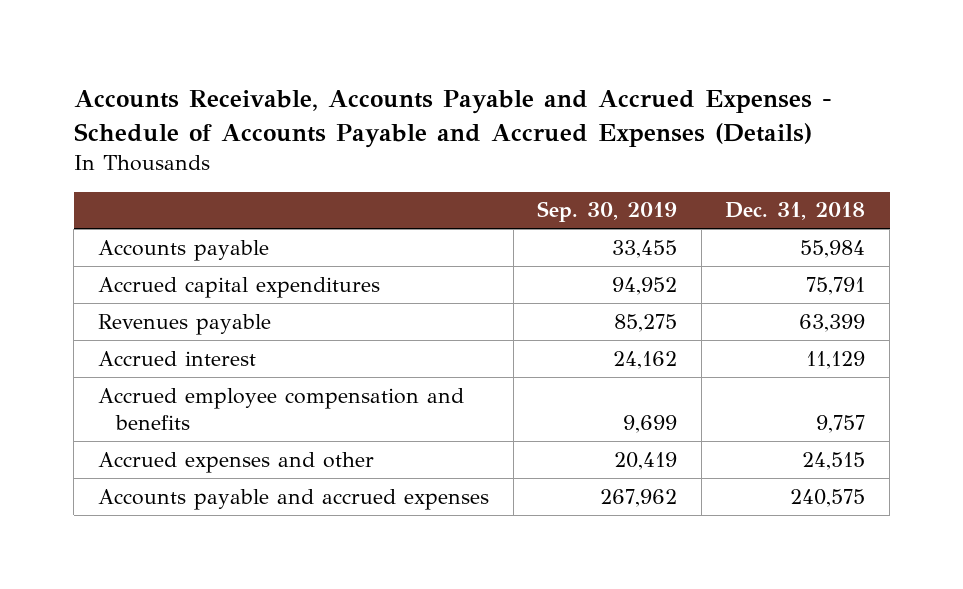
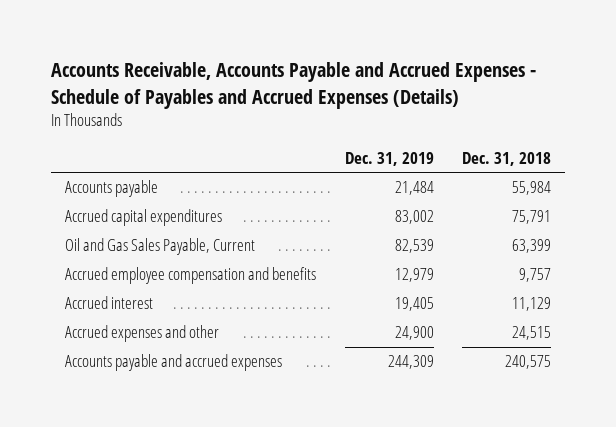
[73,90,832,148] Accounts Receivable, Accounts Payable and Accrued Expenses - Schedule of Accounts Payable and Accrued Expenses (Details) -> [51,62,537,109] Accounts Receivable, Accounts Payable and Accrued Expenses - Schedule of Payables and Accrued Expenses (Details)
[537,201,678,223] Sep. 30, 2019 -> none
none -> [344,151,434,166] Dec. 31, 2019
[97,313,271,335] Revenues payable -> [65,238,256,256] Oil and Gas Sales Payable, Current
[97,350,256,366] Accrued interest -> [65,296,154,310] Accrued interest

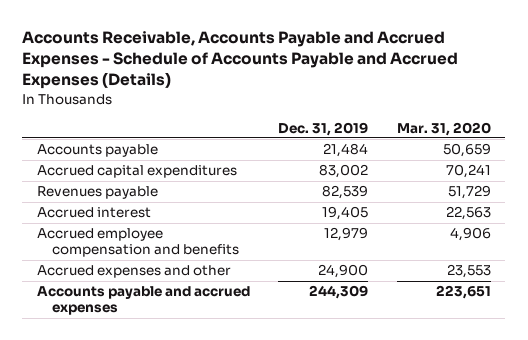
[51,62,537,109] Accounts Receivable, Accounts Payable and Accrued Expenses - Schedule of Payables and Accrued Expenses (Details) -> [22,31,459,90] Accounts Receivable, Accounts Payable and Accrued Expenses - Schedule of Accounts Payable and Accrued Expenses (Details)
[461,151,551,166] Dec. 31, 2018 -> none
none -> [397,121,492,136] Mar. 31, 2020
[65,238,256,256] Oil and Gas Sales Payable, Current -> [36,186,158,200] Revenues payable
[65,267,317,285] Accrued employee compensation and benefits -> [36,228,239,258] Accrued employee compensation and benefits

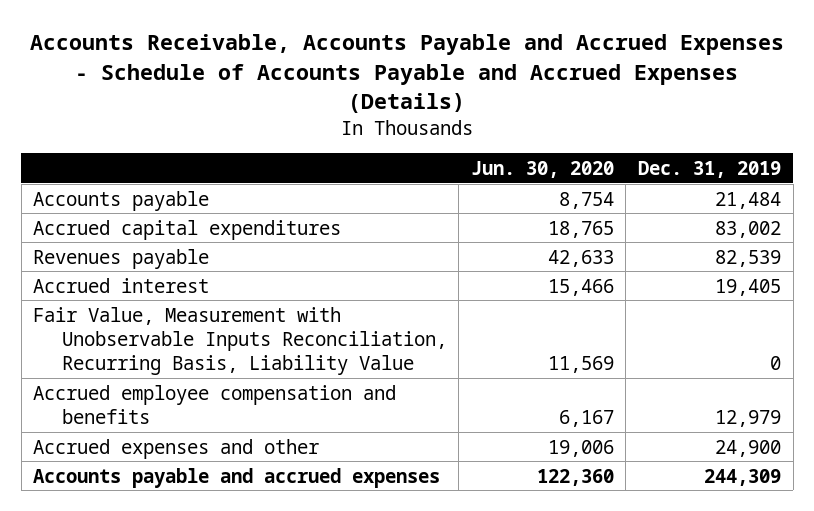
[397,121,492,136] Mar. 31, 2020 -> none
none -> [470,160,614,178] Jun. 30, 2020
none -> [33,306,447,376] Fair Value, Measurement with Unobservable Inputs Reconciliation, Recurring Basis, Liability Value

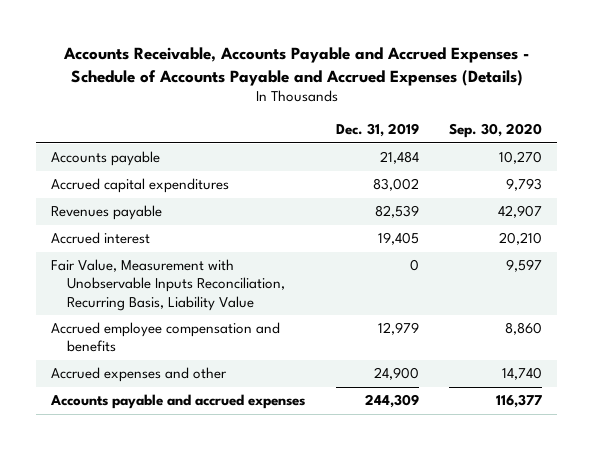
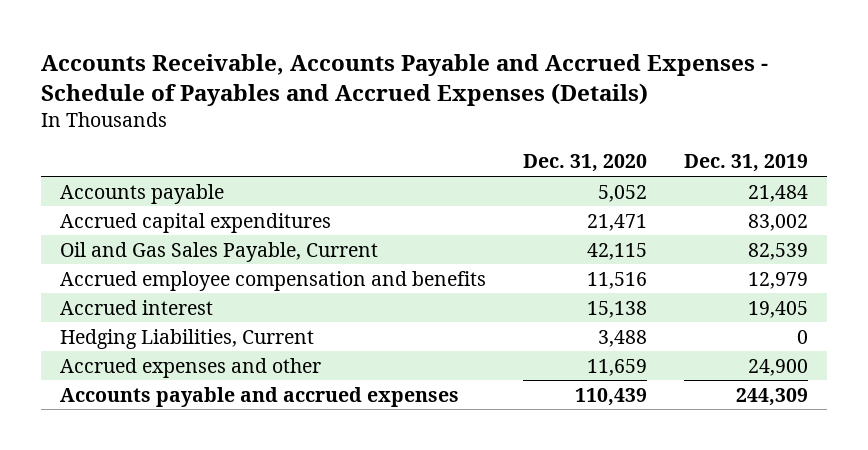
[62,46,529,86] Accounts Receivable, Accounts Payable and Accrued Expenses - Schedule of Accounts Payable and Accrued Expenses (Details) -> [40,54,768,107] Accounts Receivable, Accounts Payable and Accrued Expenses - Schedule of Payables and Accrued Expenses (Details)
[449,123,543,139] Sep. 30, 2020 -> none
none -> [522,154,647,173] Dec. 31, 2020
[50,259,286,311] Fair Value, Measurement with Unobservable Inputs Reconciliation, Recurring Basis, Liability Value -> none
[50,205,162,221] Revenues payable -> [59,241,378,262] Oil and Gas Sales Payable, Current
[50,232,150,245] Accrued interest -> [59,299,213,315] Accrued interest
none -> [59,328,314,349] Hedging Liabilities, Current

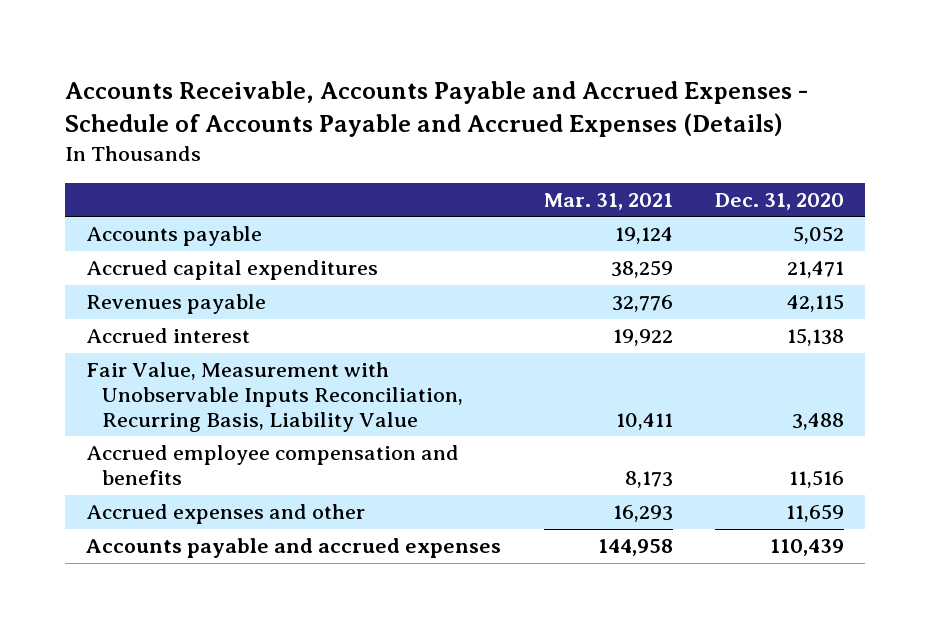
[40,54,768,107] Accounts Receivable, Accounts Payable and Accrued Expenses - Schedule of Payables and Accrued Expenses (Details) -> [65,80,809,138] Accounts Receivable, Accounts Payable and Accrued Expenses - Schedule of Accounts Payable and Accrued Expenses (Details)
[684,154,809,173] Dec. 31, 2019 -> none
none -> [543,192,673,210] Mar. 31, 2021
[59,241,378,262] Oil and Gas Sales Payable, Current -> [86,294,267,315] Revenues payable
[59,328,314,349] Hedging Liabilities, Current -> [86,362,463,433] Fair Value, Measurement with Unobservable Inputs Reconciliation, Recurring Basis, Liability Value
[59,270,486,291] Accrued employee compensation and benefits -> [86,445,460,486] Accrued employee compensation and benefits

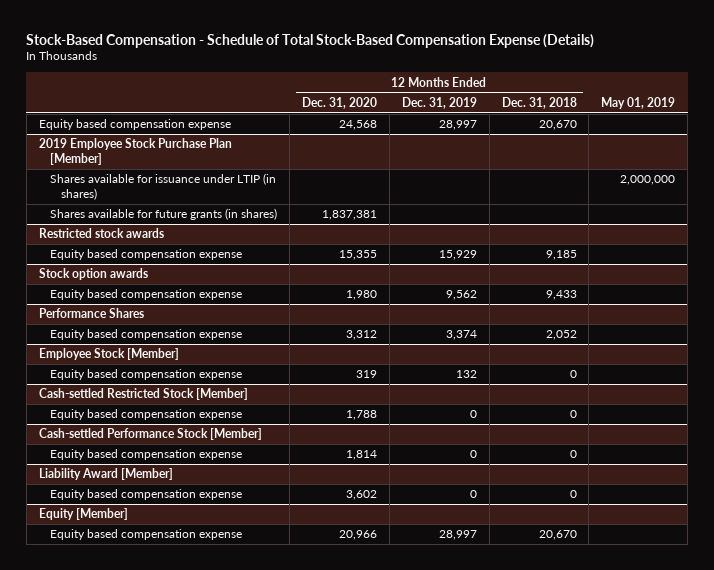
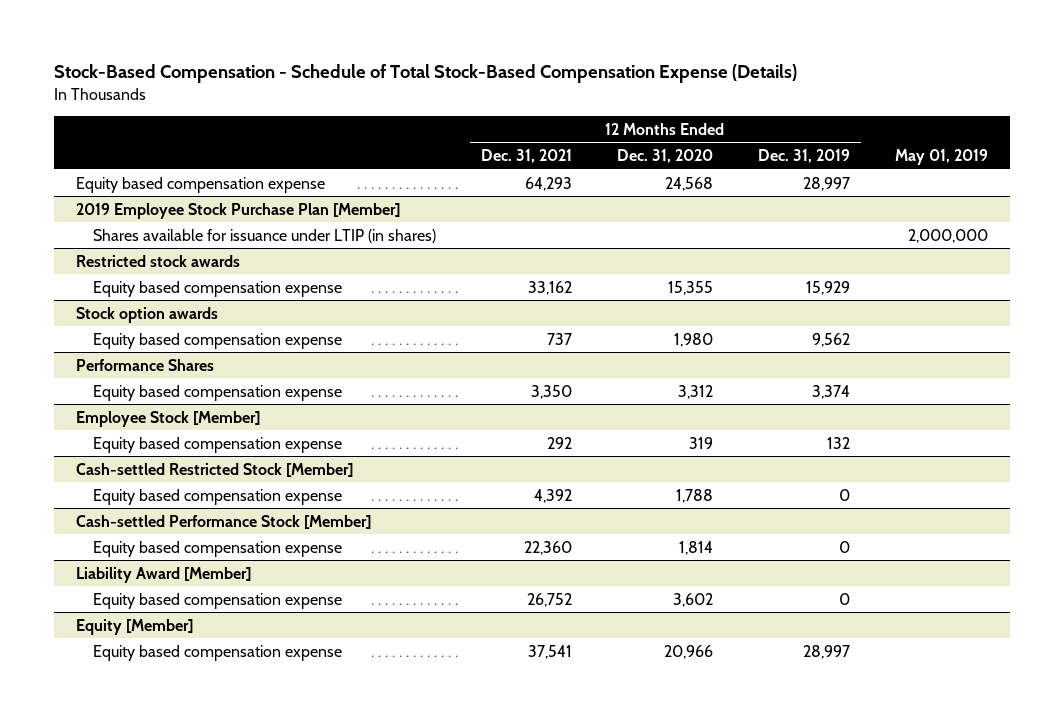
[501,96,577,109] Dec. 31, 2018 -> none
none -> [480,149,572,164] Dec. 31, 2021
[49,208,277,221] Shares available for future grants (in shares) -> none

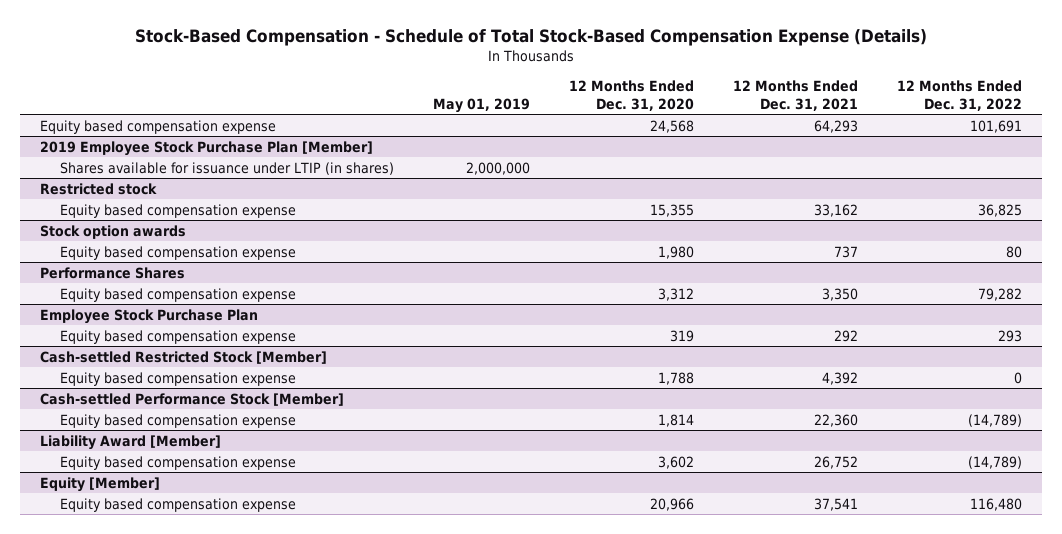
[757,149,850,164] Dec. 31, 2019 -> none
none -> [897,80,1023,111] 12 Months Ended Dec. 31, 2022
[75,254,240,267] Restricted stock awards -> [39,182,157,195] Restricted stock
[75,410,260,427] Employee Stock [Member] -> [39,308,258,324] Employee Stock Purchase Plan

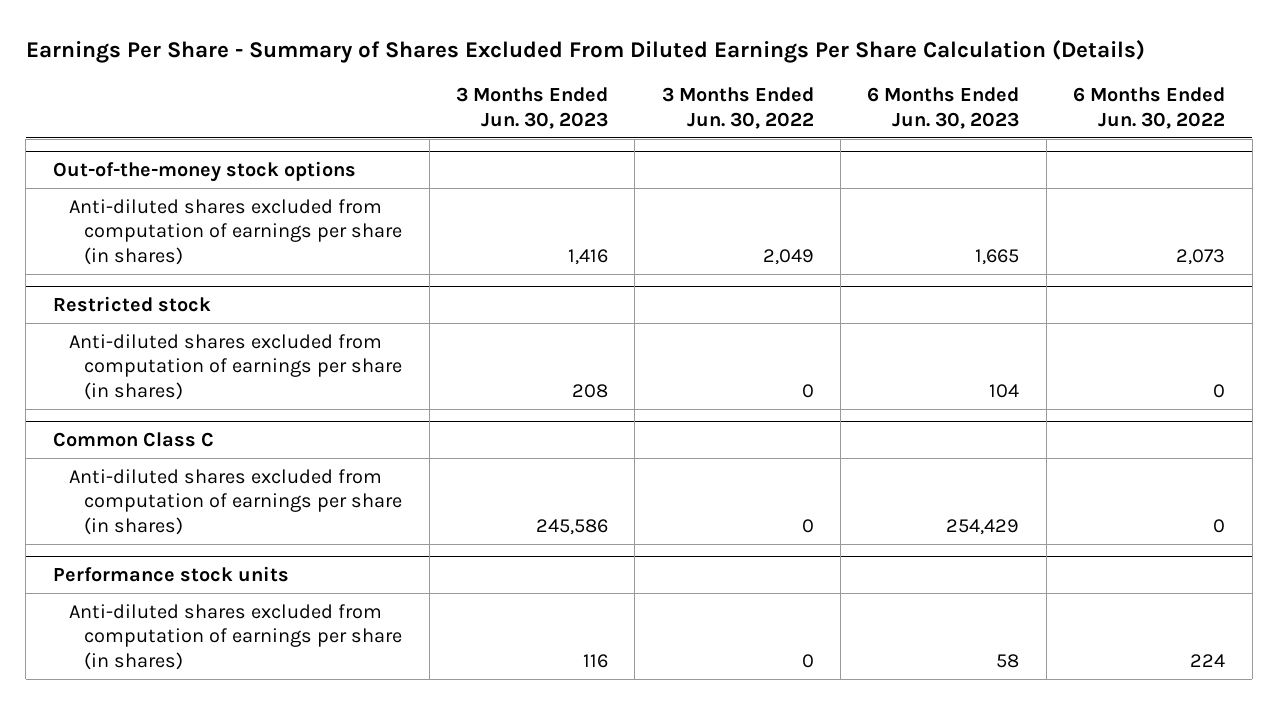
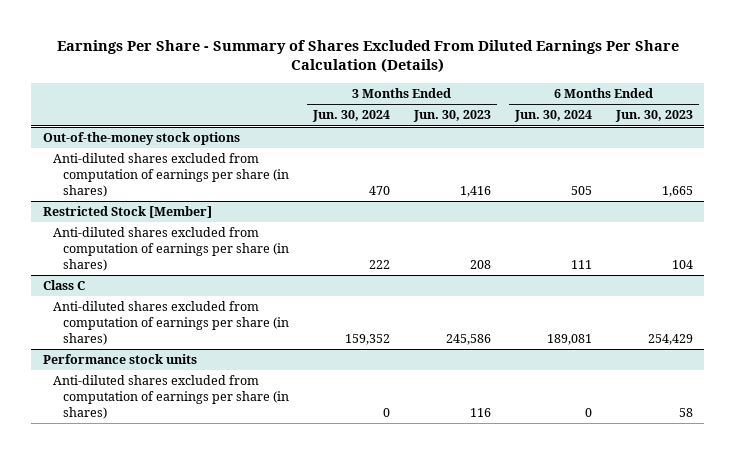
[661,87,814,129] 3 Months Ended Jun. 30, 2022 -> none
[1073,87,1226,129] 6 Months Ended Jun. 30, 2022 -> none
none -> [311,110,390,123] Jun. 30, 2024
none -> [513,110,592,123] Jun. 30, 2024
[52,295,211,312] Restricted stock -> [43,206,213,219] Restricted Stock [Member]
[52,431,214,447] Common Class C -> [43,280,86,291] Class C

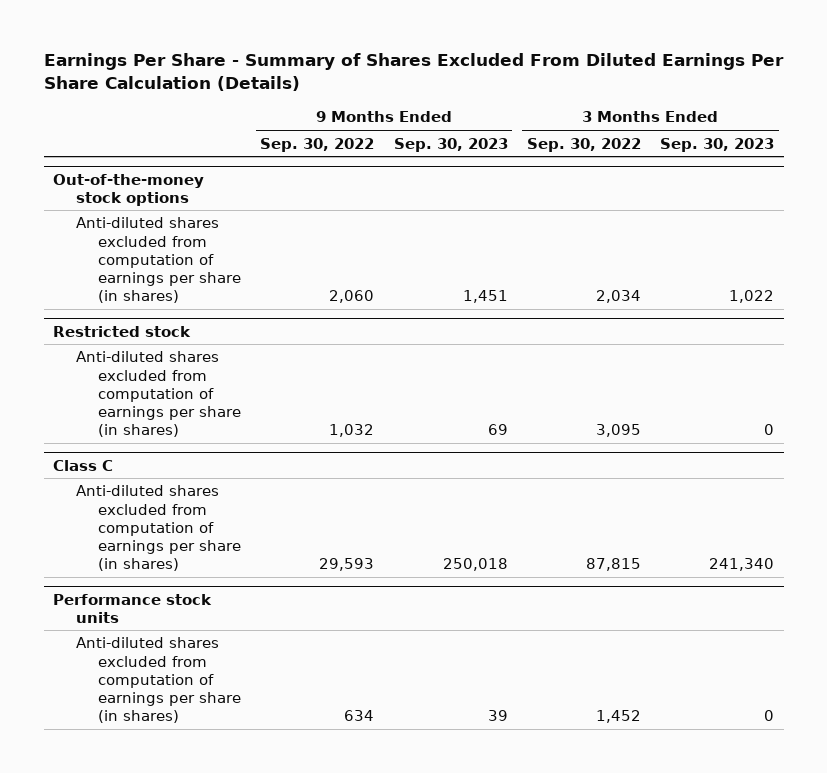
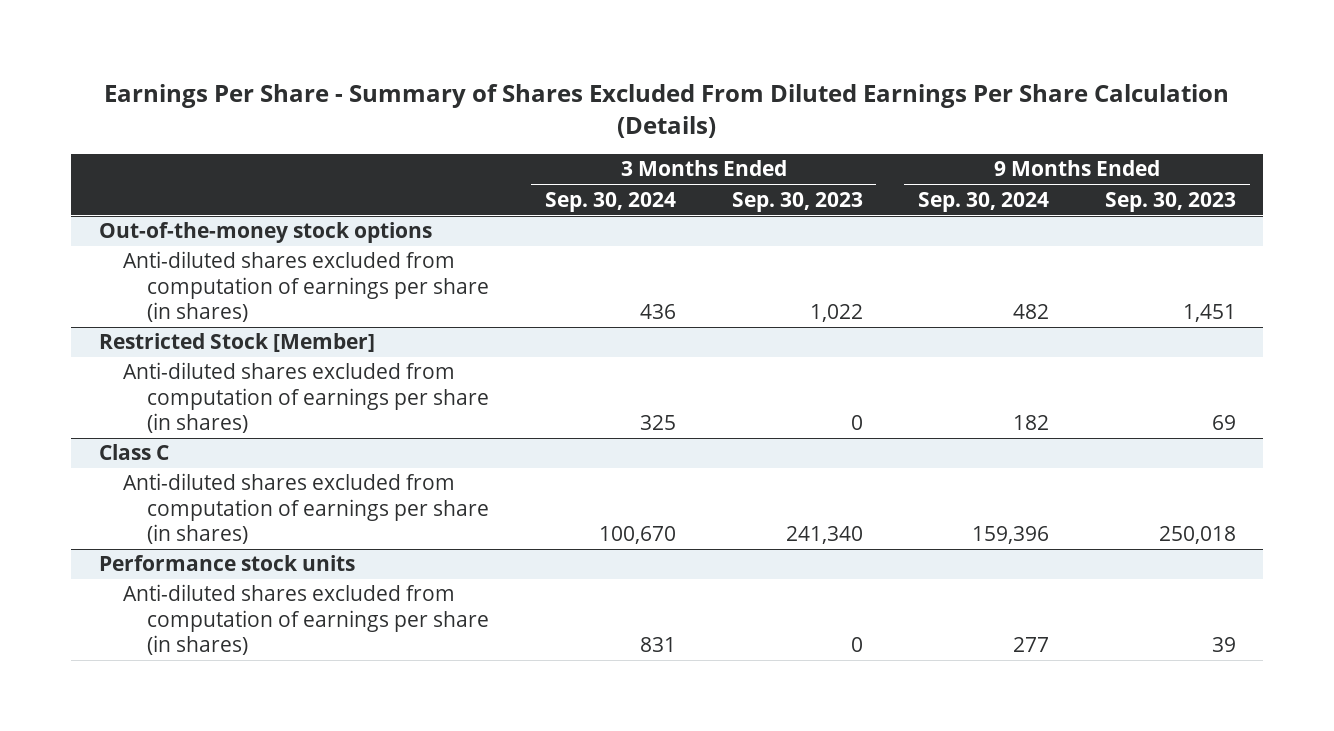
[260,137,375,152] Sep. 30, 2022 -> none
[526,137,641,152] Sep. 30, 2022 -> none
none -> [545,191,677,212] Sep. 30, 2024
none -> [918,191,1050,212] Sep. 30, 2024
[53,325,192,337] Restricted stock -> [98,333,375,353] Restricted Stock [Member]

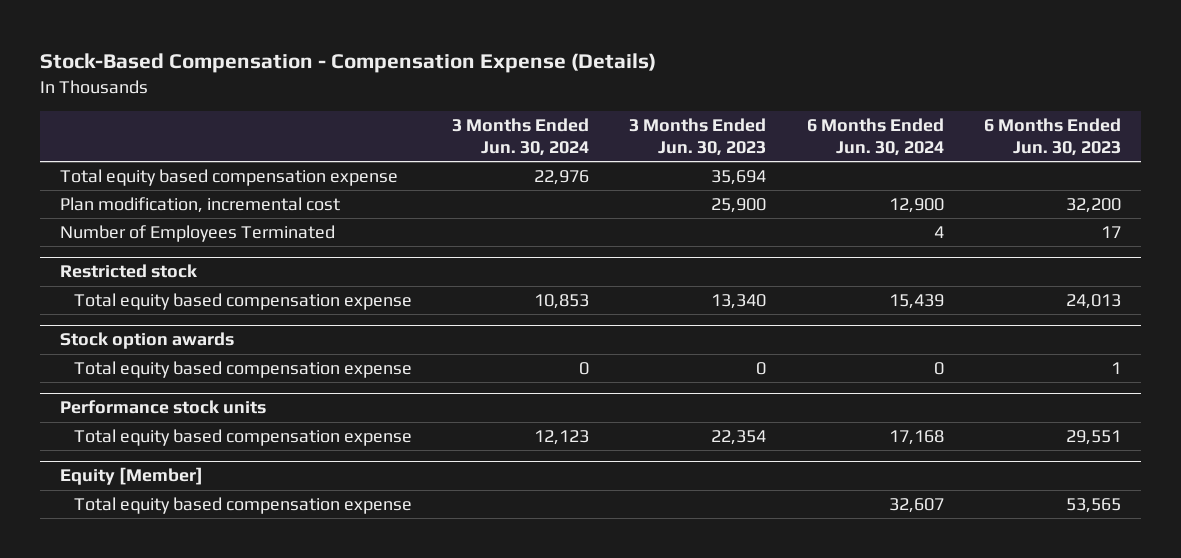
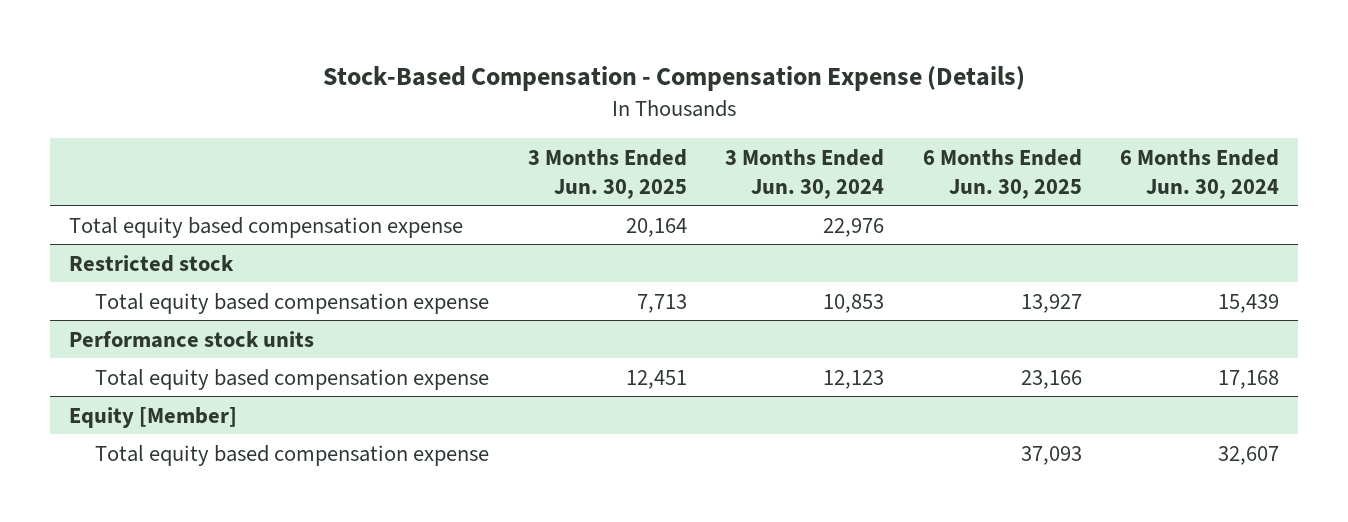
[629,117,767,157] 3 Months Ended Jun. 30, 2023 -> none
[983,117,1121,157] 6 Months Ended Jun. 30, 2023 -> none
none -> [527,149,687,199] 3 Months Ended Jun. 30, 2025
none -> [922,149,1082,199] 6 Months Ended Jun. 30, 2025
[60,197,341,214] Plan modification, incremental cost -> none
[60,225,336,243] Number of Employees Terminated -> none
[60,332,235,350] Stock option awards -> none
[73,361,412,379] Total equity based compensation expense -> none

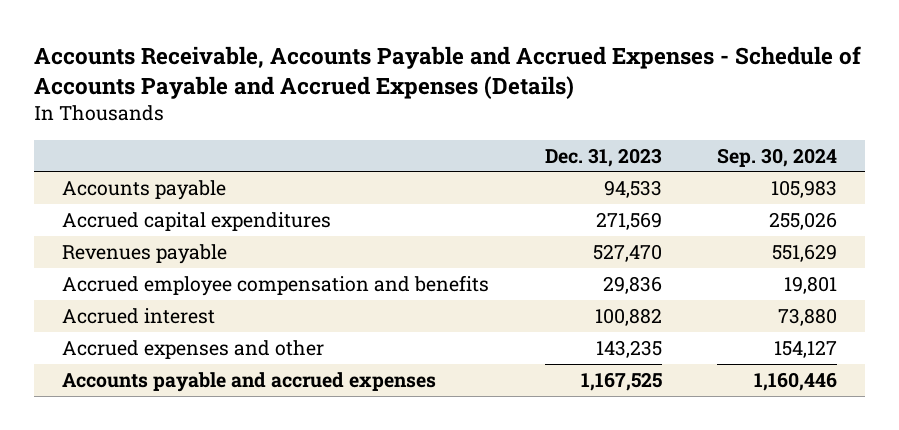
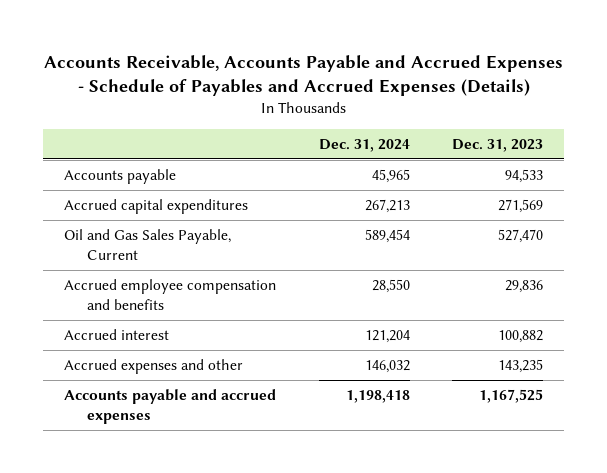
[34,46,862,100] Accounts Receivable, Accounts Payable and Accrued Expenses - Schedule of Accounts Payable and Accrued Expenses (Details) -> [43,54,563,96] Accounts Receivable, Accounts Payable and Accrued Expenses - Schedule of Payables and Accrued Expenses (Details)
[717,147,838,167] Sep. 30, 2024 -> none
none -> [318,139,410,153] Dec. 31, 2024
[61,243,227,264] Revenues payable -> [64,229,232,261] Oil and Gas Sales Payable, Current

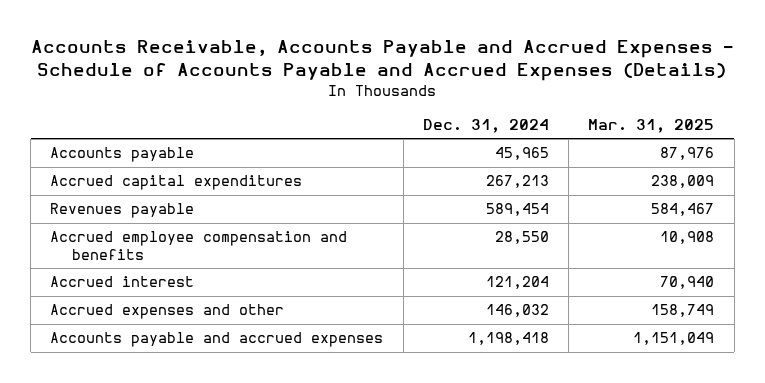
[43,54,563,96] Accounts Receivable, Accounts Payable and Accrued Expenses - Schedule of Payables and Accrued Expenses (Details) -> [31,40,734,82] Accounts Receivable, Accounts Payable and Accrued Expenses - Schedule of Accounts Payable and Accrued Expenses (Details)
[452,139,544,153] Dec. 31, 2023 -> none
none -> [588,118,715,133] Mar. 31, 2025
[64,229,232,261] Oil and Gas Sales Payable, Current -> [50,203,195,219] Revenues payable

